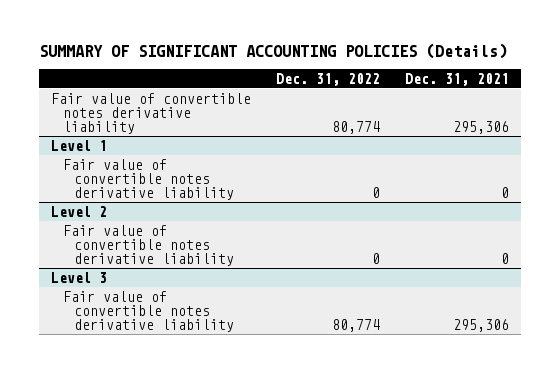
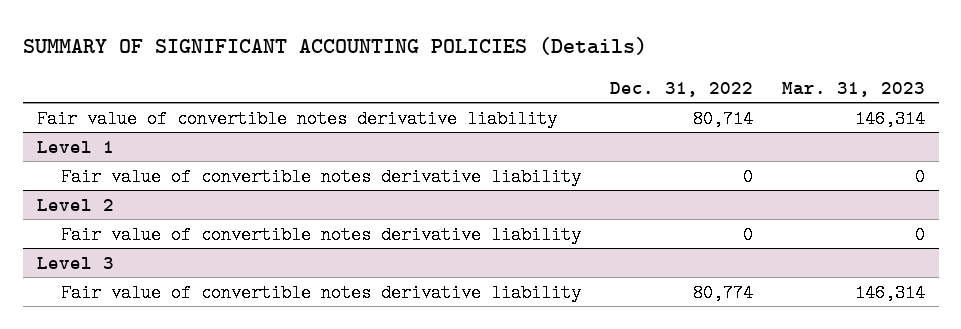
[404,72,509,86] Dec. 31, 2021 -> none
none -> [781,81,925,97] Mar. 31, 2023
[332,120,381,134] 80,774 -> [693,109,754,128] 80,714

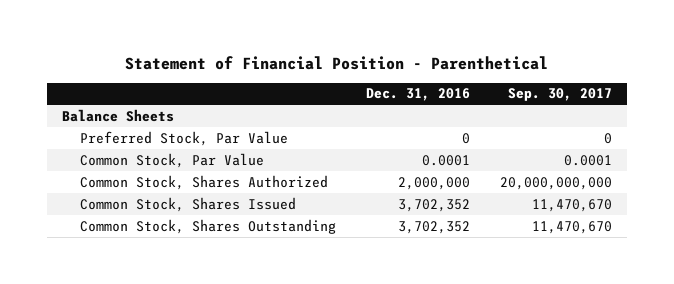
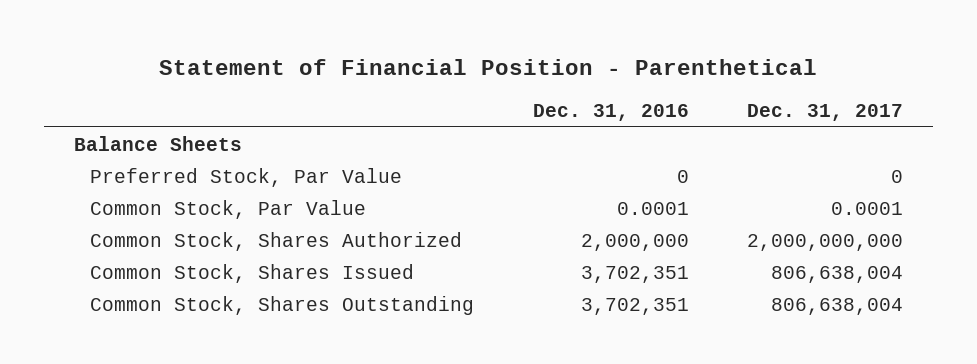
[507,88,612,102] Sep. 30, 2017 -> none
none -> [747,104,904,122] Dec. 31, 2017
[397,198,470,212] 3,702,352 -> [580,265,689,283] 3,702,351
[397,220,470,234] 3,702,352 -> [580,297,689,315] 3,702,351

